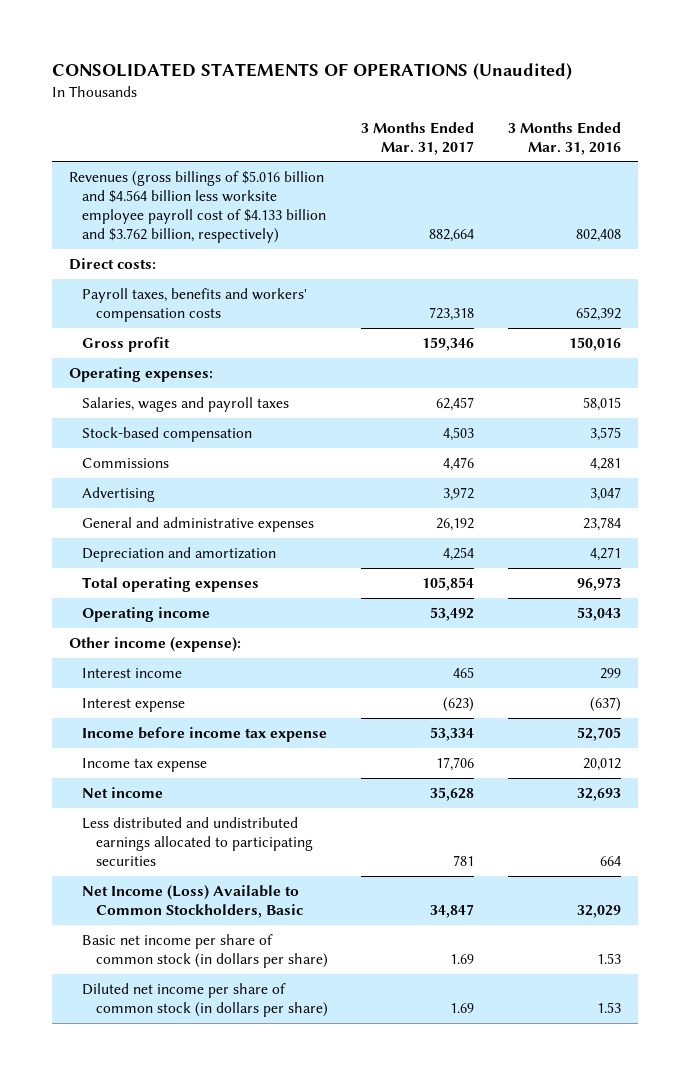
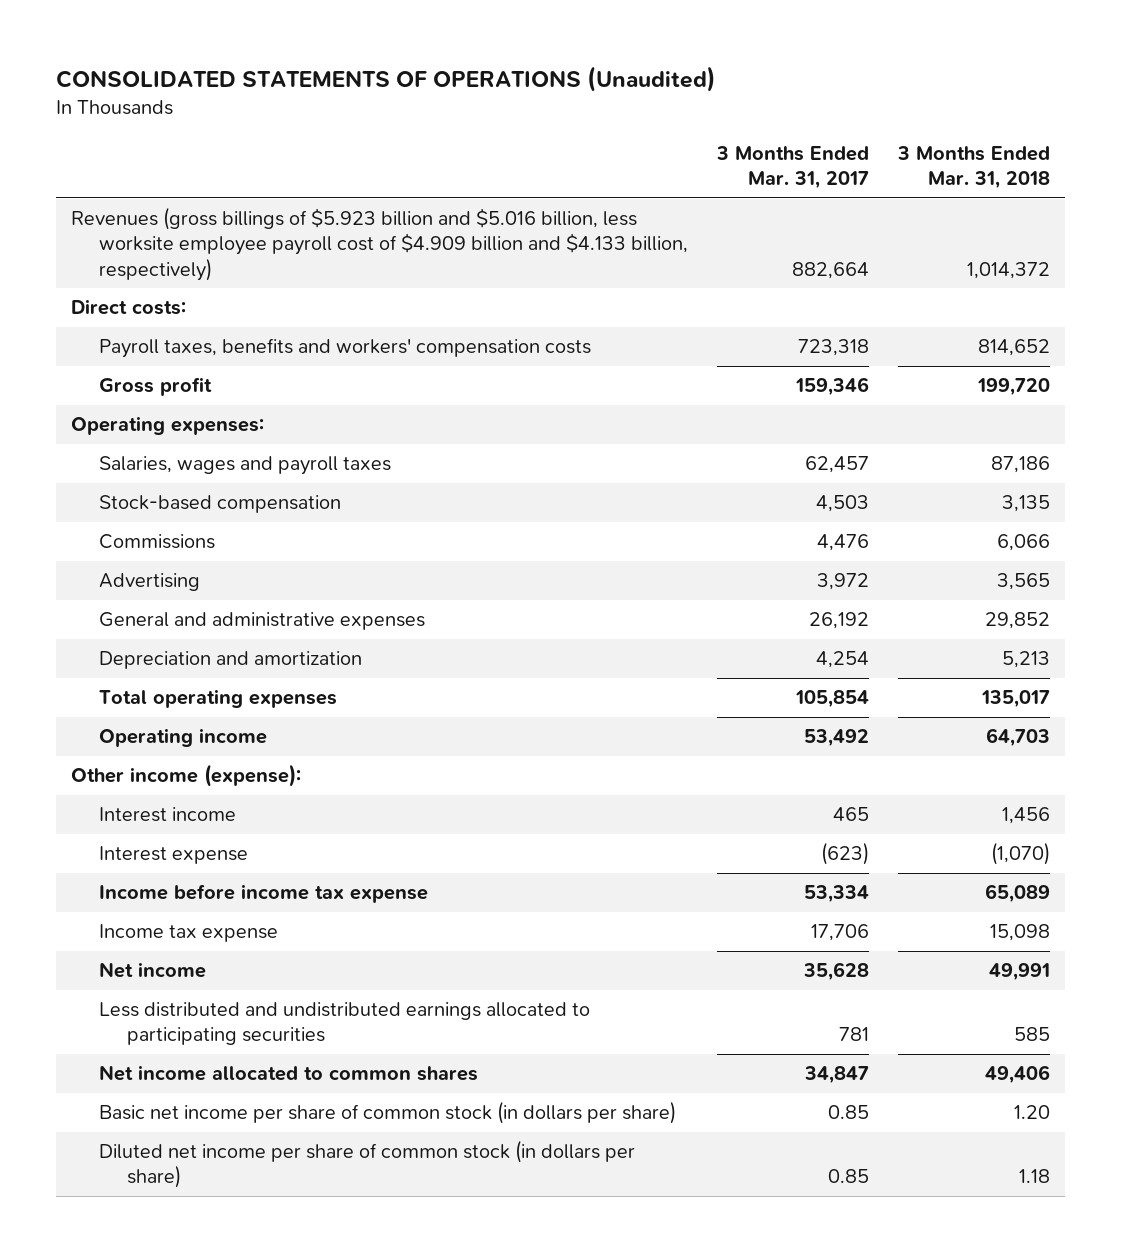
[507,121,621,155] 3 Months Ended Mar. 31, 2016 -> none
none -> [897,145,1051,189] 3 Months Ended Mar. 31, 2018
[68,170,327,243] Revenues (gross billings of $5.016 billion and $4.564 billion less worksite employee payroll cost of $4.133 billion and $3.762 billion, respectively) -> [70,207,688,281] Revenues (gross billings of $5.923 billion and $5.016 billion, less worksite employee payroll cost of $4.909 billion and $4.133 billion, respectively)
[82,884,303,918] Net Income (Loss) Available to Common Stockholders, Basic -> [98,1065,478,1082] Net income allocated to common shares
[450,953,475,964] 1.69 -> [828,1105,870,1120] 0.85
[450,1002,475,1013] 1.69 -> [828,1169,870,1184] 0.85

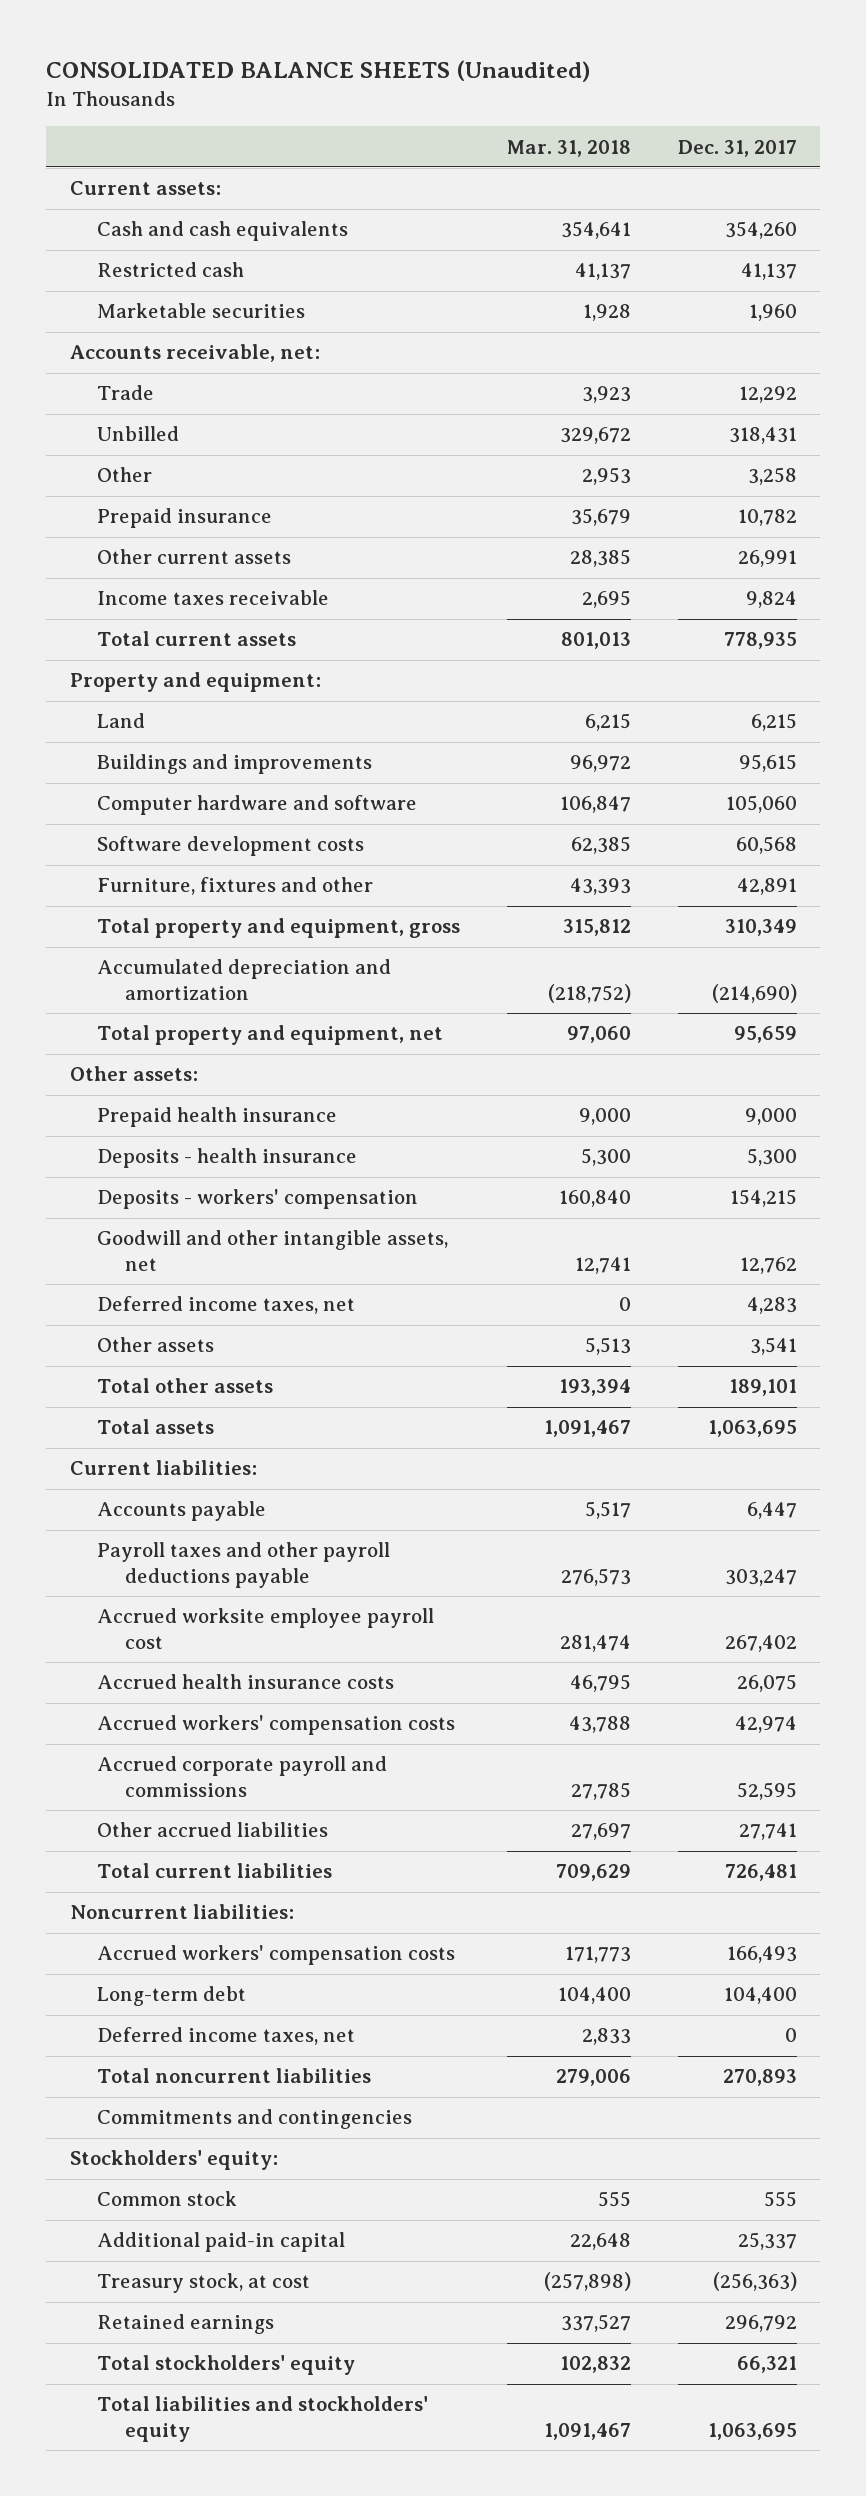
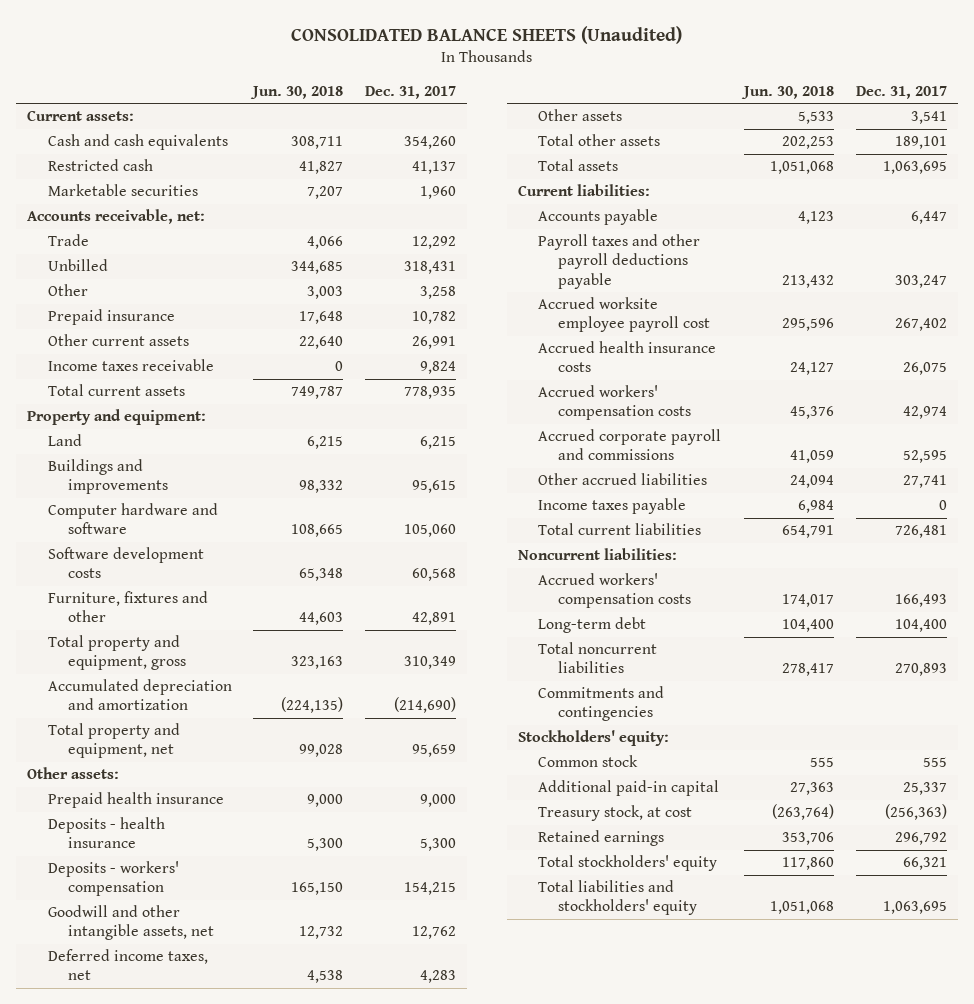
[507,139,632,157] Mar. 31, 2018 -> none
none -> [250,85,344,99] Jun. 30, 2018
none -> [538,498,687,515] Income taxes payable
[97,2027,356,2046] Deferred income taxes, net -> none

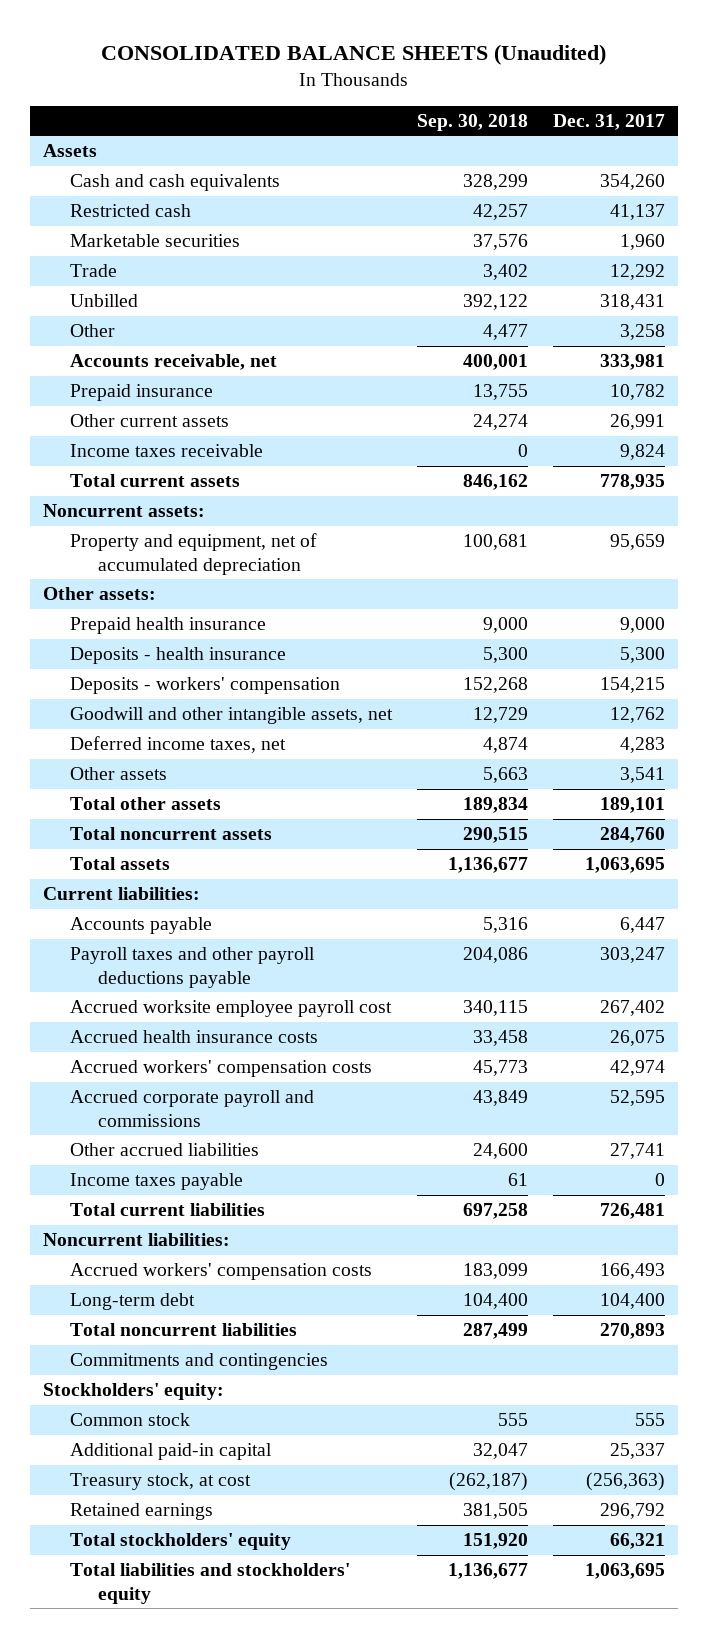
[250,85,344,99] Jun. 30, 2018 -> none
none -> [417,113,529,131] Sep. 30, 2018
[27,110,135,122] Current assets: -> [42,144,97,158] Assets
[27,209,206,225] Accounts receivable, net: -> none
none -> [70,354,278,371] Accounts receivable, net
[47,434,82,447] Land -> none
[47,459,168,495] Buildings and improvements -> none
[47,503,218,535] Computer hardware and software -> none
[47,547,204,579] Software development costs -> none
[47,591,208,623] Furniture, fixtures and other -> none
[47,635,186,671] Total property and equipment, gross -> none
[47,679,232,711] Accumulated depreciation and amortization -> none
[27,409,207,426] Property and equipment: -> [42,504,205,518] Noncurrent assets:
[47,723,180,759] Total property and equipment, net -> [70,533,318,575] Property and equipment, net of accumulated depreciation
none -> [70,827,273,841] Total noncurrent assets

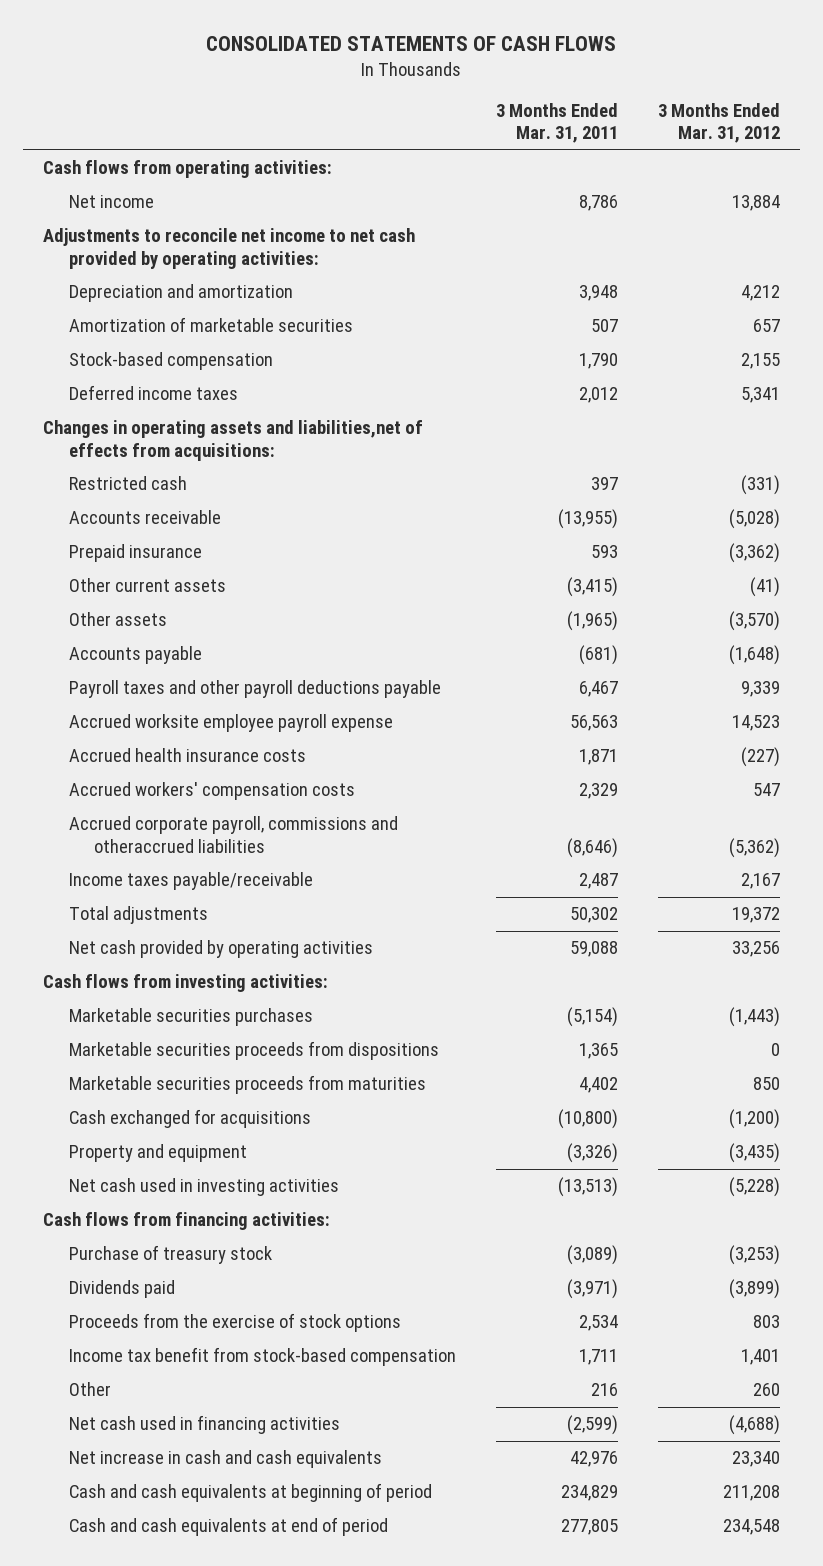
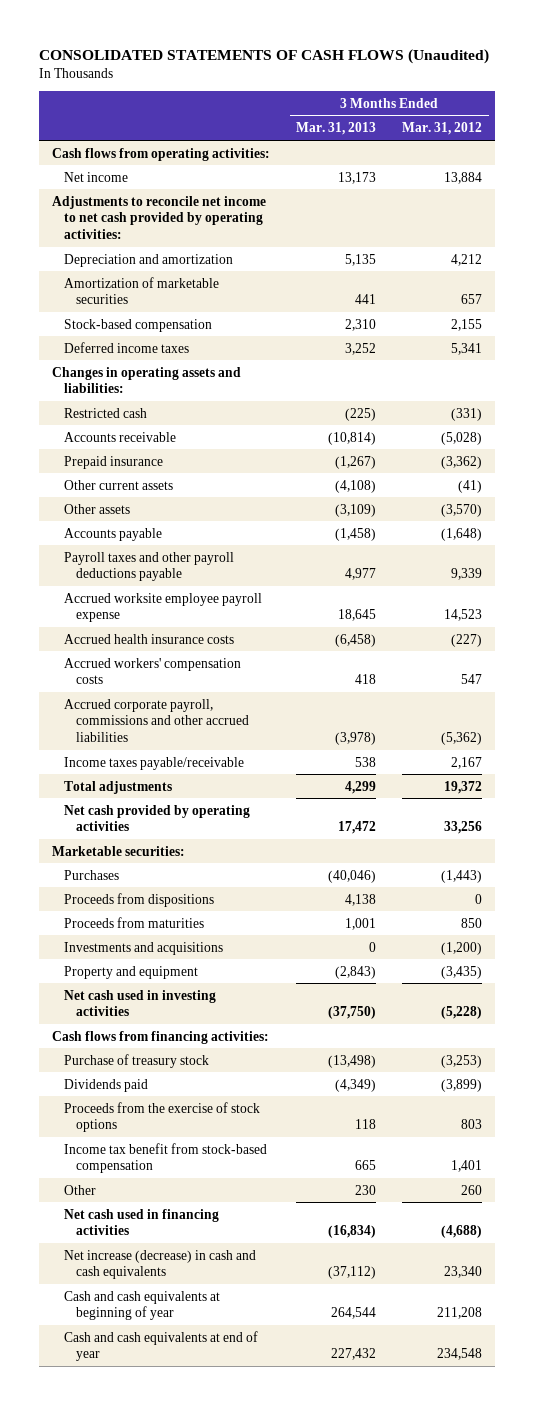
[206,35,617,51] CONSOLIDATED STATEMENTS OF CASH FLOWS -> [38,48,489,64] CONSOLIDATED STATEMENTS OF CASH FLOWS (Unaudited)
[495,103,618,144] 3 Months Ended Mar. 31, 2011 -> none
none -> [296,122,377,136] Mar. 31, 2013
[42,420,423,461] Changes in operating assets and liabilities,net of effects from acquisitions: -> [52,366,242,394] Changes in operating assets and liabilities:
[68,816,398,853] Accrued corporate payroll, commissions and otheraccrued liabilities -> [64,698,250,743] Accrued corporate payroll, commissions and other accrued liabilities
[42,974,328,993] Cash flows from investing activities: -> none
[68,1109,311,1129] Cash exchanged for acquisitions -> none
none -> [52,845,186,856] Marketable securities:
[68,1008,313,1027] Marketable securities purchases -> [64,869,120,880] Purchases
[68,1041,439,1061] Marketable securities proceeds from dispositions -> [64,892,215,907] Proceeds from dispositions
[68,1075,426,1095] Marketable securities proceeds from maturities -> [64,916,205,928] Proceeds from maturities
none -> [64,941,224,955] Investments and acquisitions
[68,1450,382,1469] Net increase in cash and cash equivalents -> [64,1249,257,1280] Net increase (decrease) in cash and cash equivalents
[68,1483,432,1503] Cash and cash equivalents at beginning of period -> [64,1290,221,1321] Cash and cash equivalents at beginning of year
[68,1517,388,1537] Cash and cash equivalents at end of period -> [64,1330,259,1362] Cash and cash equivalents at end of year

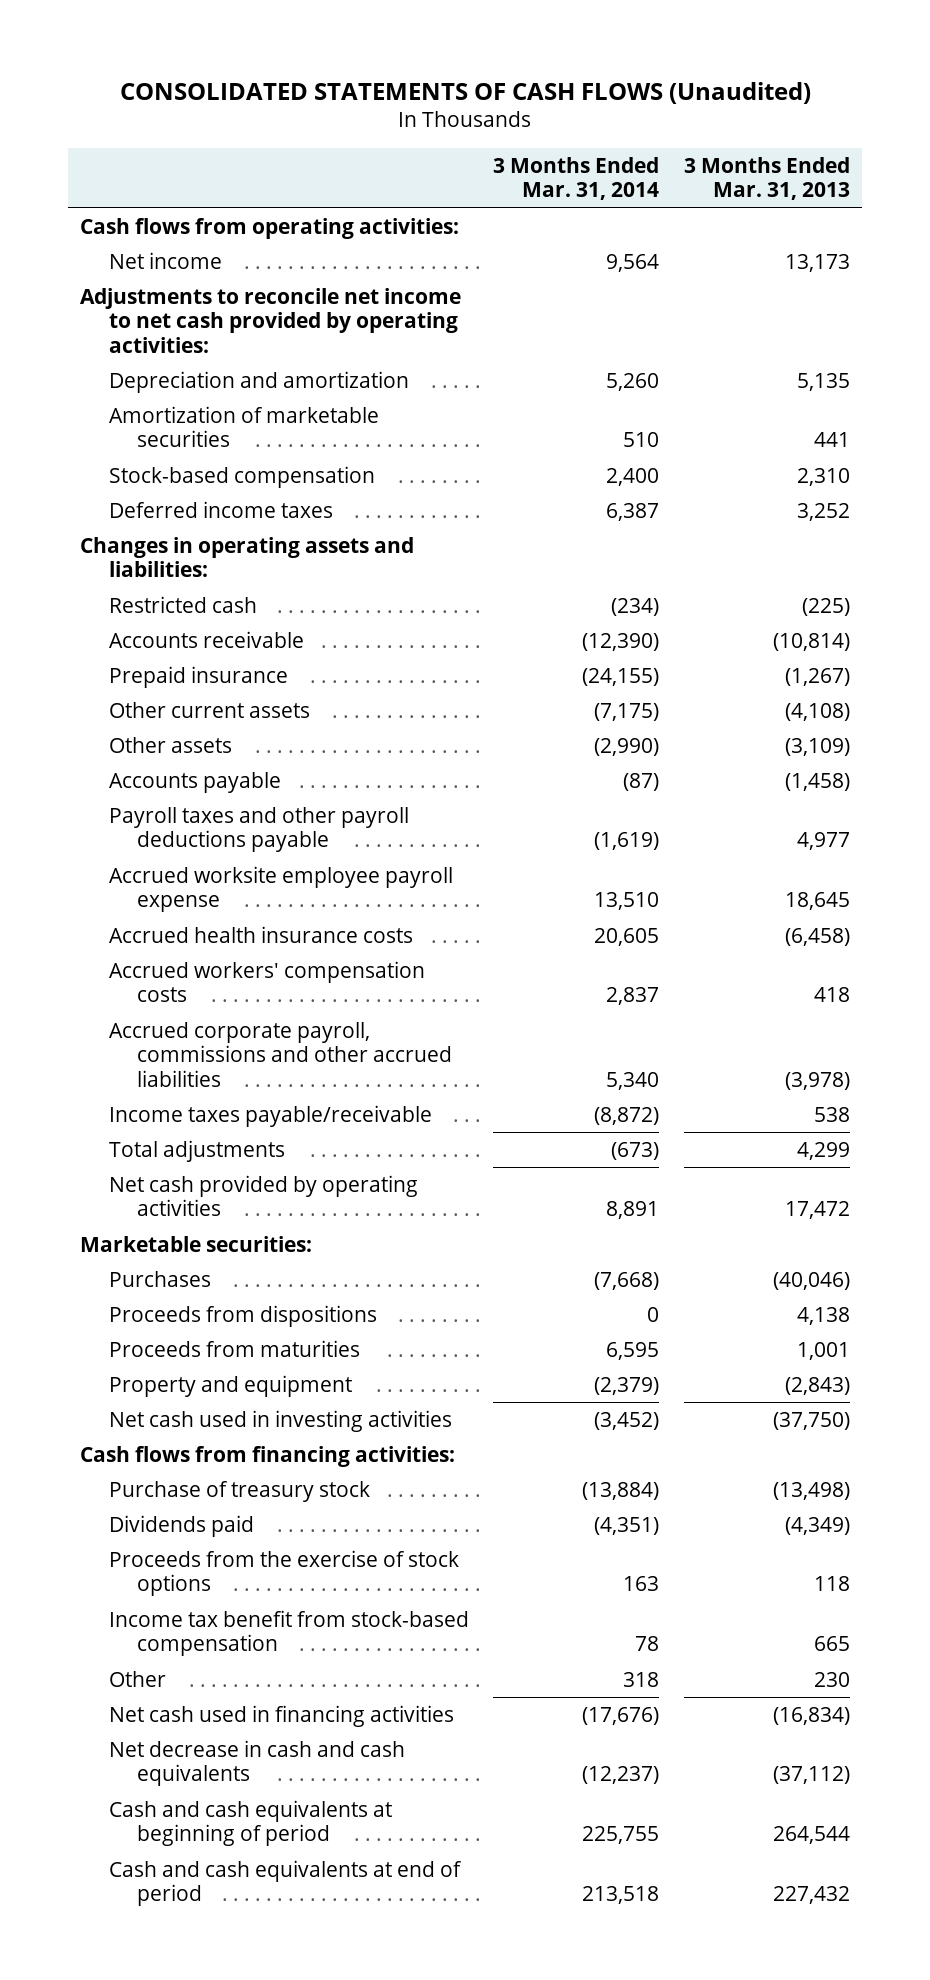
[402,122,483,136] Mar. 31, 2012 -> none
none -> [493,156,660,201] 3 Months Ended Mar. 31, 2014
[64,941,224,955] Investments and acquisitions -> none
[64,1249,257,1280] Net increase (decrease) in cash and cash equivalents -> [108,1739,405,1787] Net decrease in cash and cash equivalents
[64,1290,221,1321] Cash and cash equivalents at beginning of year -> [108,1799,392,1847] Cash and cash equivalents at beginning of period
[64,1330,259,1362] Cash and cash equivalents at end of year -> [108,1859,462,1907] Cash and cash equivalents at end of period

